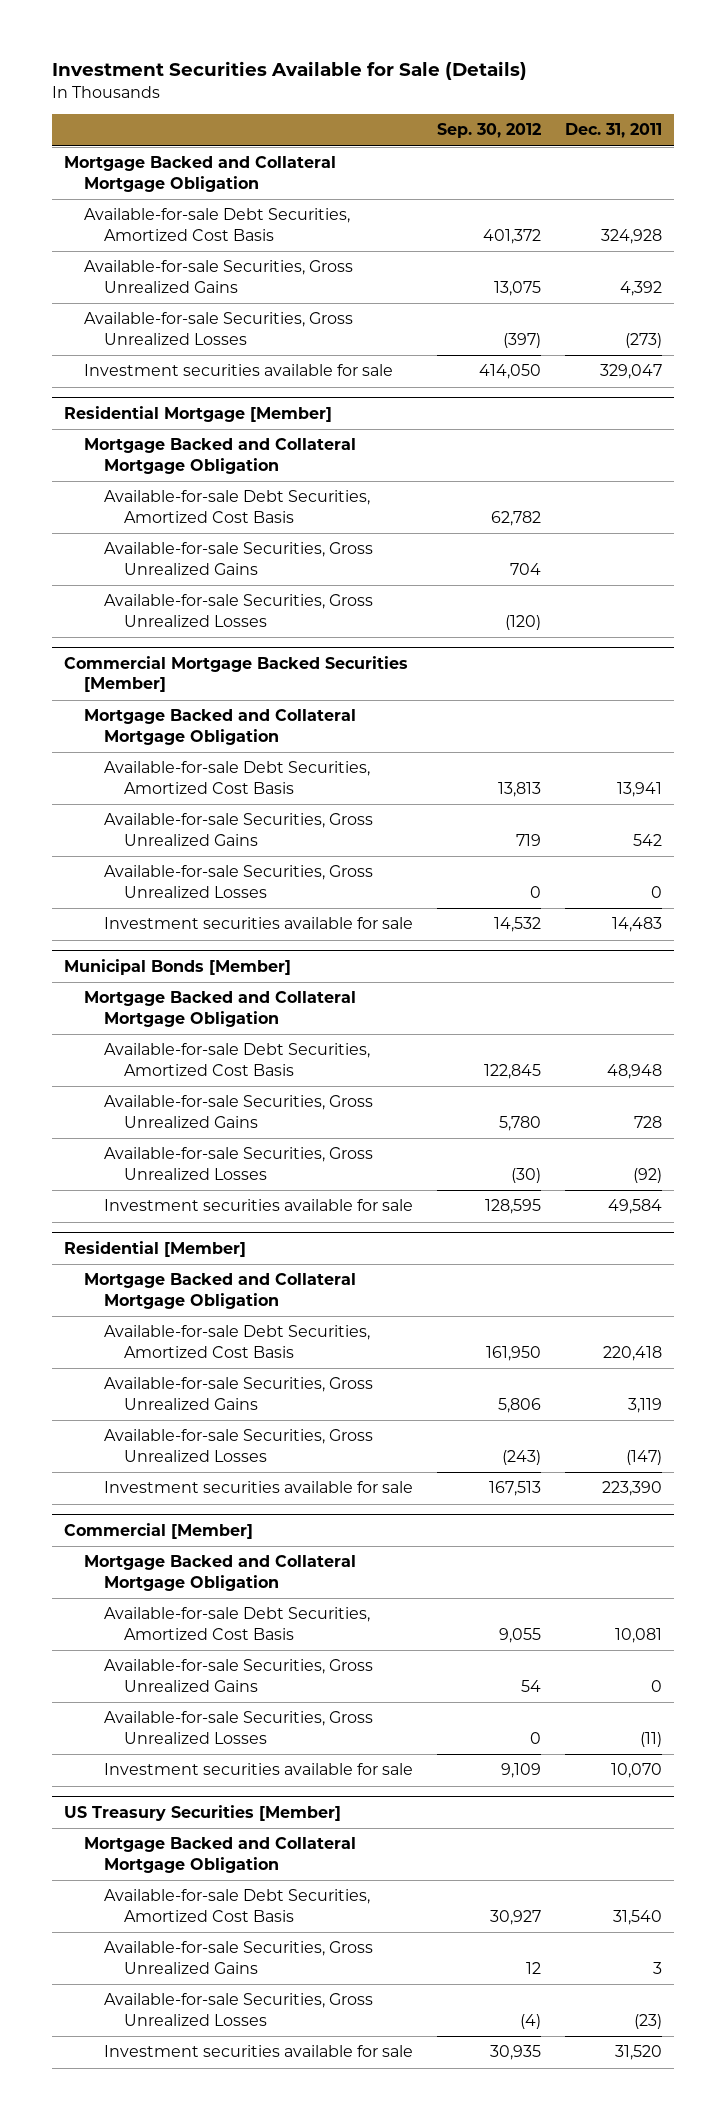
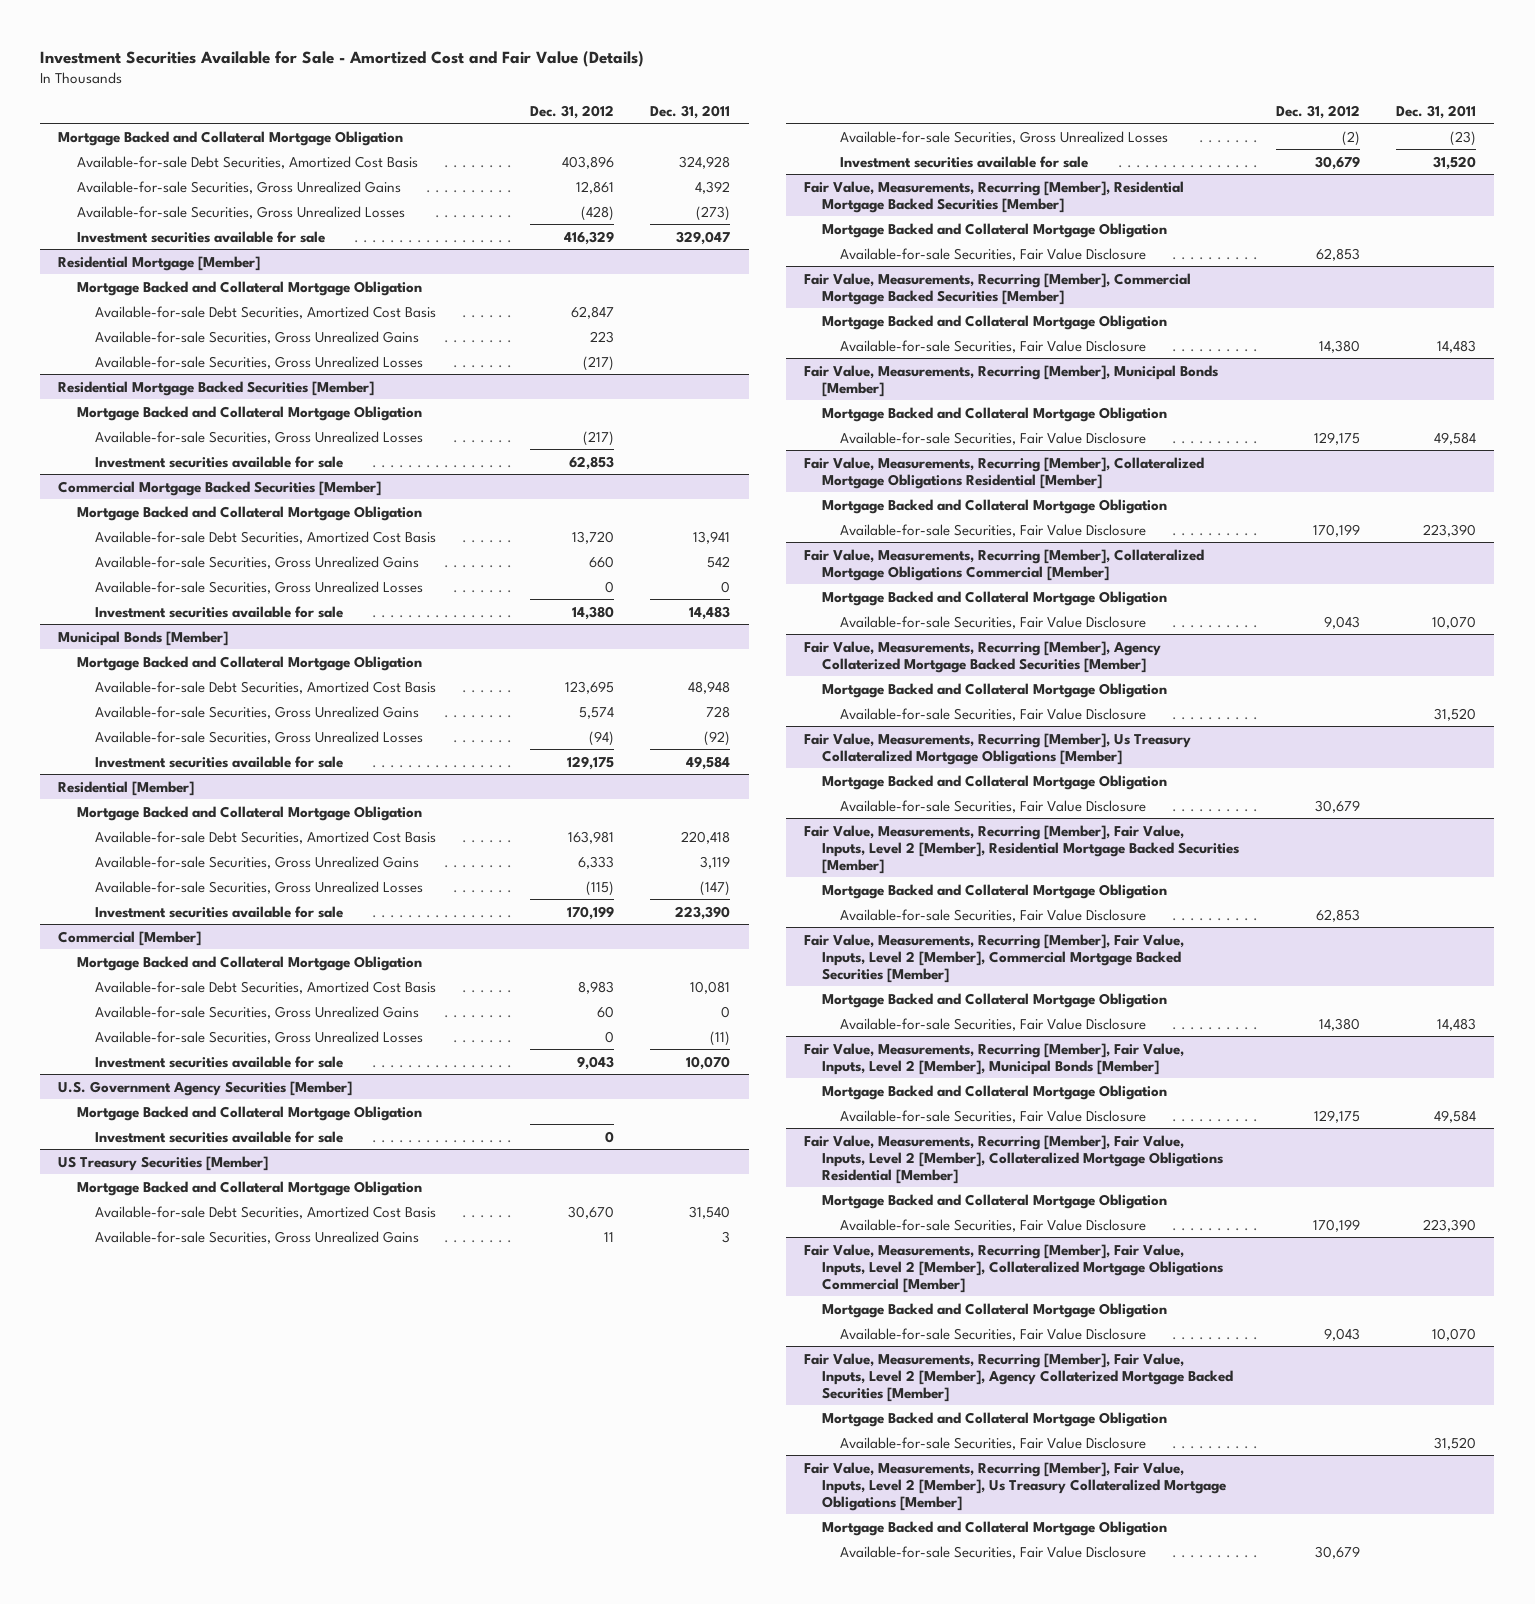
[51,61,527,81] Investment Securities Available for Sale (Details) -> [40,51,645,68] Investment Securities Available for Sale - Amortized Cost and Fair Value (Details)
[436,123,541,139] Sep. 30, 2012 -> none
none -> [530,104,615,119] Dec. 31, 2012
none -> [58,380,375,396] Residential Mortgage Backed Securities [Member]
none -> [76,405,422,421] Mortgage Backed and Collateral Mortgage Obligation
none -> [94,430,423,444] Available-for-sale Securities, Gross Unrealized Losses
none -> [94,455,343,468] Investment securities available for sale
none -> [58,1080,353,1096] U.S. Government Agency Securities [Member]
none -> [76,1105,422,1121] Mortgage Backed and Collateral Mortgage Obligation
none -> [94,1130,343,1143] Investment securities available for sale
none -> [804,180,1185,213] Fair Value, Measurements, Recurring [Member], Residential Mortgage Backed Securities [Member]
none -> [822,222,1168,238] Mortgage Backed and Collateral Mortgage Obligation
none -> [840,247,1147,261] Available-for-sale Securities, Fair Value Disclosure
none -> [804,272,1192,305] Fair Value, Measurements, Recurring [Member], Commercial Mortgage Backed Securities [Member]
none -> [822,314,1168,330] Mortgage Backed and Collateral Mortgage Obligation
none -> [840,339,1147,353] Available-for-sale Securities, Fair Value Disclosure
none -> [804,364,1219,397] Fair Value, Measurements, Recurring [Member], Municipal Bonds [Member]
none -> [822,406,1168,422] Mortgage Backed and Collateral Mortgage Obligation
none -> [840,431,1147,445] Available-for-sale Securities, Fair Value Disclosure
none -> [804,456,1205,489] Fair Value, Measurements, Recurring [Member], Collateralized Mortgage Obligations Residential [Member]
none -> [822,498,1168,514] Mortgage Backed and Collateral Mortgage Obligation
none -> [840,523,1147,537] Available-for-sale Securities, Fair Value Disclosure
none -> [804,548,1205,581] Fair Value, Measurements, Recurring [Member], Collateralized Mortgage Obligations Commercial [Member]
none -> [822,590,1168,606] Mortgage Backed and Collateral Mortgage Obligation
none -> [840,615,1147,629] Available-for-sale Securities, Fair Value Disclosure
none -> [804,640,1162,673] Fair Value, Measurements, Recurring [Member], Agency Collaterized Mortgage Backed Securities [Member]
none -> [822,682,1168,698] Mortgage Backed and Collateral Mortgage Obligation
none -> [840,707,1147,721] Available-for-sale Securities, Fair Value Disclosure
none -> [804,732,1192,765] Fair Value, Measurements, Recurring [Member], Us Treasury Collateralized Mortgage Obligations [Member]
none -> [822,774,1168,790] Mortgage Backed and Collateral Mortgage Obligation
none -> [840,799,1147,813] Available-for-sale Securities, Fair Value Disclosure
none -> [804,824,1240,874] Fair Value, Measurements, Recurring [Member], Fair Value, Inputs, Level 2 [Member], Residential Mortgage Backed Securities [Member]
none -> [822,883,1168,899] Mortgage Backed and Collateral Mortgage Obligation
none -> [840,908,1147,922] Available-for-sale Securities, Fair Value Disclosure
none -> [804,933,1185,983] Fair Value, Measurements, Recurring [Member], Fair Value, Inputs, Level 2 [Member], Commercial Mortgage Backed Securities [Member]
none -> [822,992,1168,1008] Mortgage Backed and Collateral Mortgage Obligation
none -> [840,1017,1147,1031] Available-for-sale Securities, Fair Value Disclosure
none -> [804,1042,1185,1075] Fair Value, Measurements, Recurring [Member], Fair Value, Inputs, Level 2 [Member], Municipal Bonds [Member]
none -> [822,1084,1168,1100] Mortgage Backed and Collateral Mortgage Obligation
none -> [840,1109,1147,1123] Available-for-sale Securities, Fair Value Disclosure
none -> [804,1134,1224,1184] Fair Value, Measurements, Recurring [Member], Fair Value, Inputs, Level 2 [Member], Collateralized Mortgage Obligations Residential [Member]
none -> [822,1193,1168,1209] Mortgage Backed and Collateral Mortgage Obligation
none -> [840,1218,1147,1232] Available-for-sale Securities, Fair Value Disclosure
none -> [804,1243,1224,1293] Fair Value, Measurements, Recurring [Member], Fair Value, Inputs, Level 2 [Member], Collateralized Mortgage Obligations Commercial [Member]
none -> [822,1302,1168,1318] Mortgage Backed and Collateral Mortgage Obligation
none -> [840,1327,1147,1341] Available-for-sale Securities, Fair Value Disclosure
none -> [804,1352,1234,1402] Fair Value, Measurements, Recurring [Member], Fair Value, Inputs, Level 2 [Member], Agency Collaterized Mortgage Backed Securities [Member]
none -> [822,1411,1168,1427] Mortgage Backed and Collateral Mortgage Obligation
none -> [840,1436,1147,1450] Available-for-sale Securities, Fair Value Disclosure
none -> [804,1461,1227,1511] Fair Value, Measurements, Recurring [Member], Fair Value, Inputs, Level 2 [Member], Us Treasury Collateralized Mortgage Obligations [Member]
none -> [822,1520,1168,1536] Mortgage Backed and Collateral Mortgage Obligation
none -> [840,1545,1147,1559] Available-for-sale Securities, Fair Value Disclosure

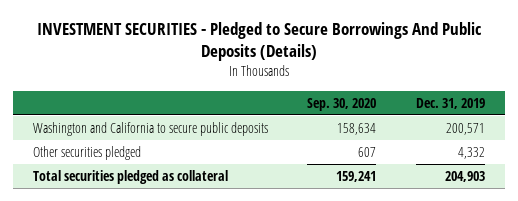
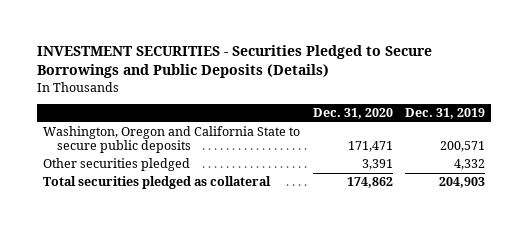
[36,22,482,62] INVESTMENT SECURITIES - Pledged to Secure Borrowings And Public Deposits (Details) -> [37,45,433,79] INVESTMENT SECURITIES - Securities Pledged to Secure Borrowings and Public Deposits (Details)
[307,97,377,111] Sep. 30, 2020 -> none
none -> [312,108,393,120] Dec. 31, 2020
[32,122,268,137] Washington and California to secure public deposits -> [43,126,301,154] Washington, Oregon and California State to secure public deposits

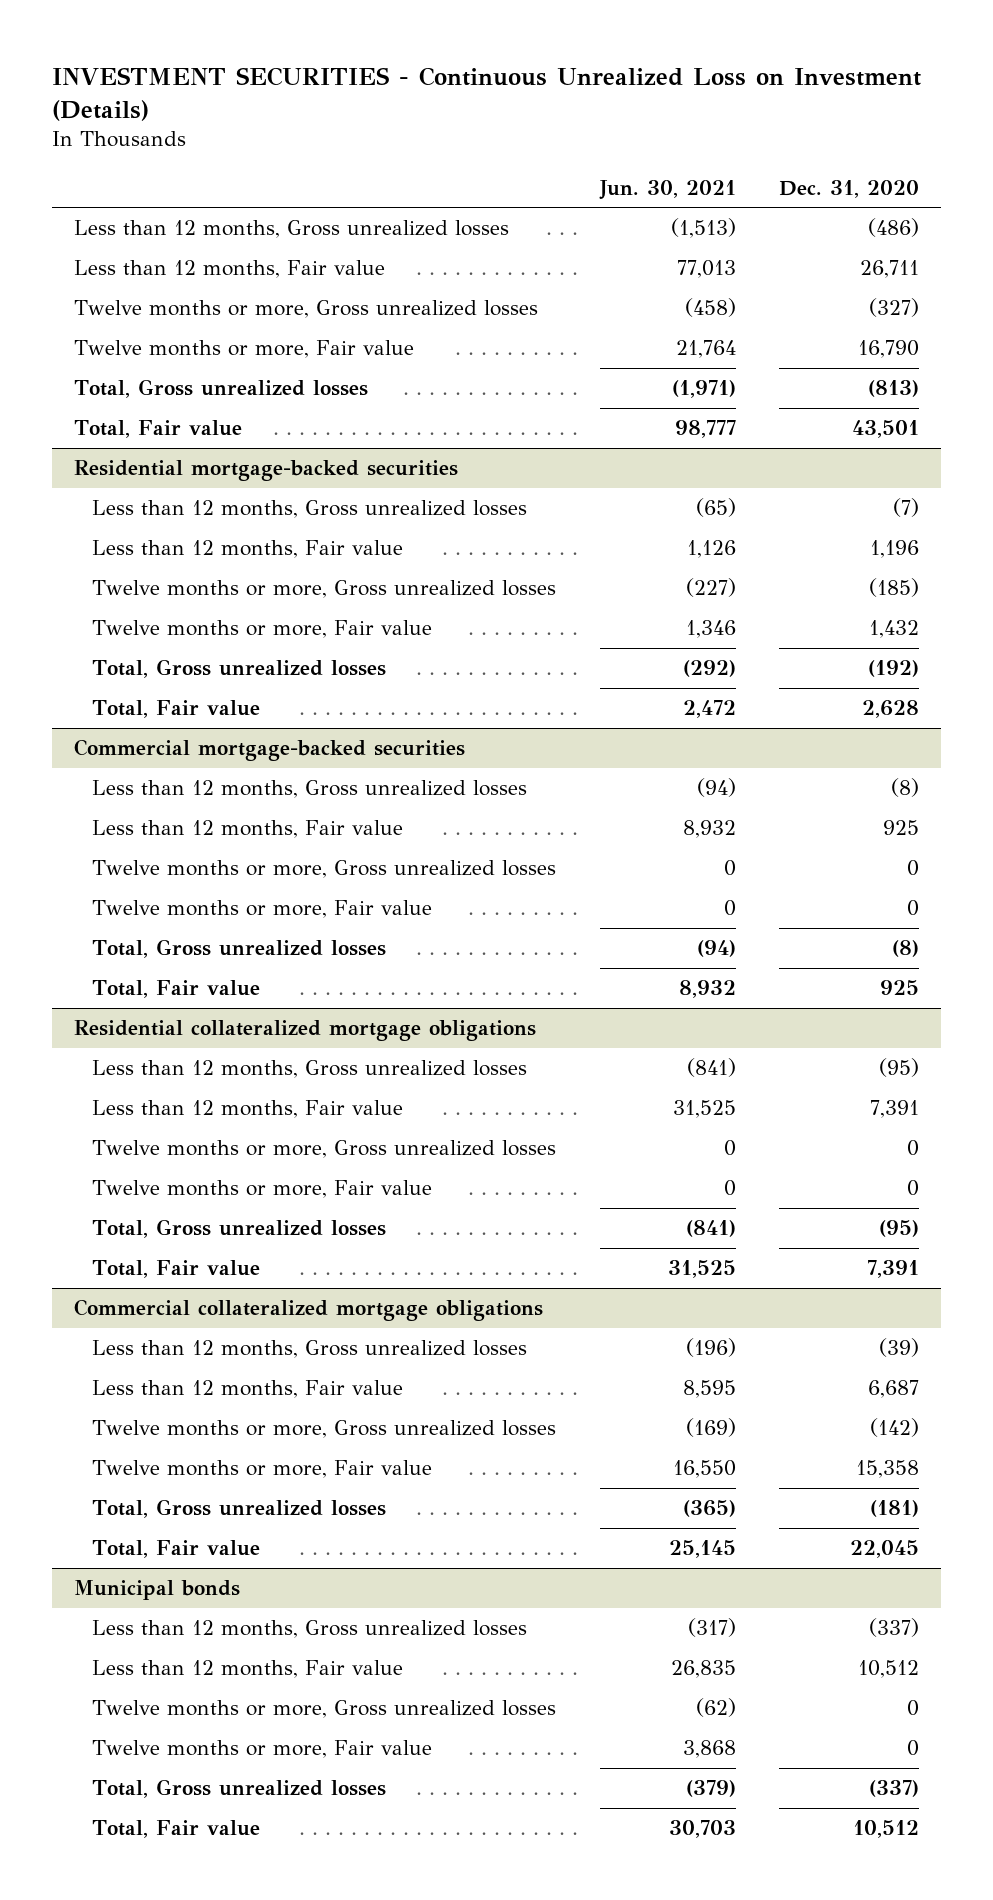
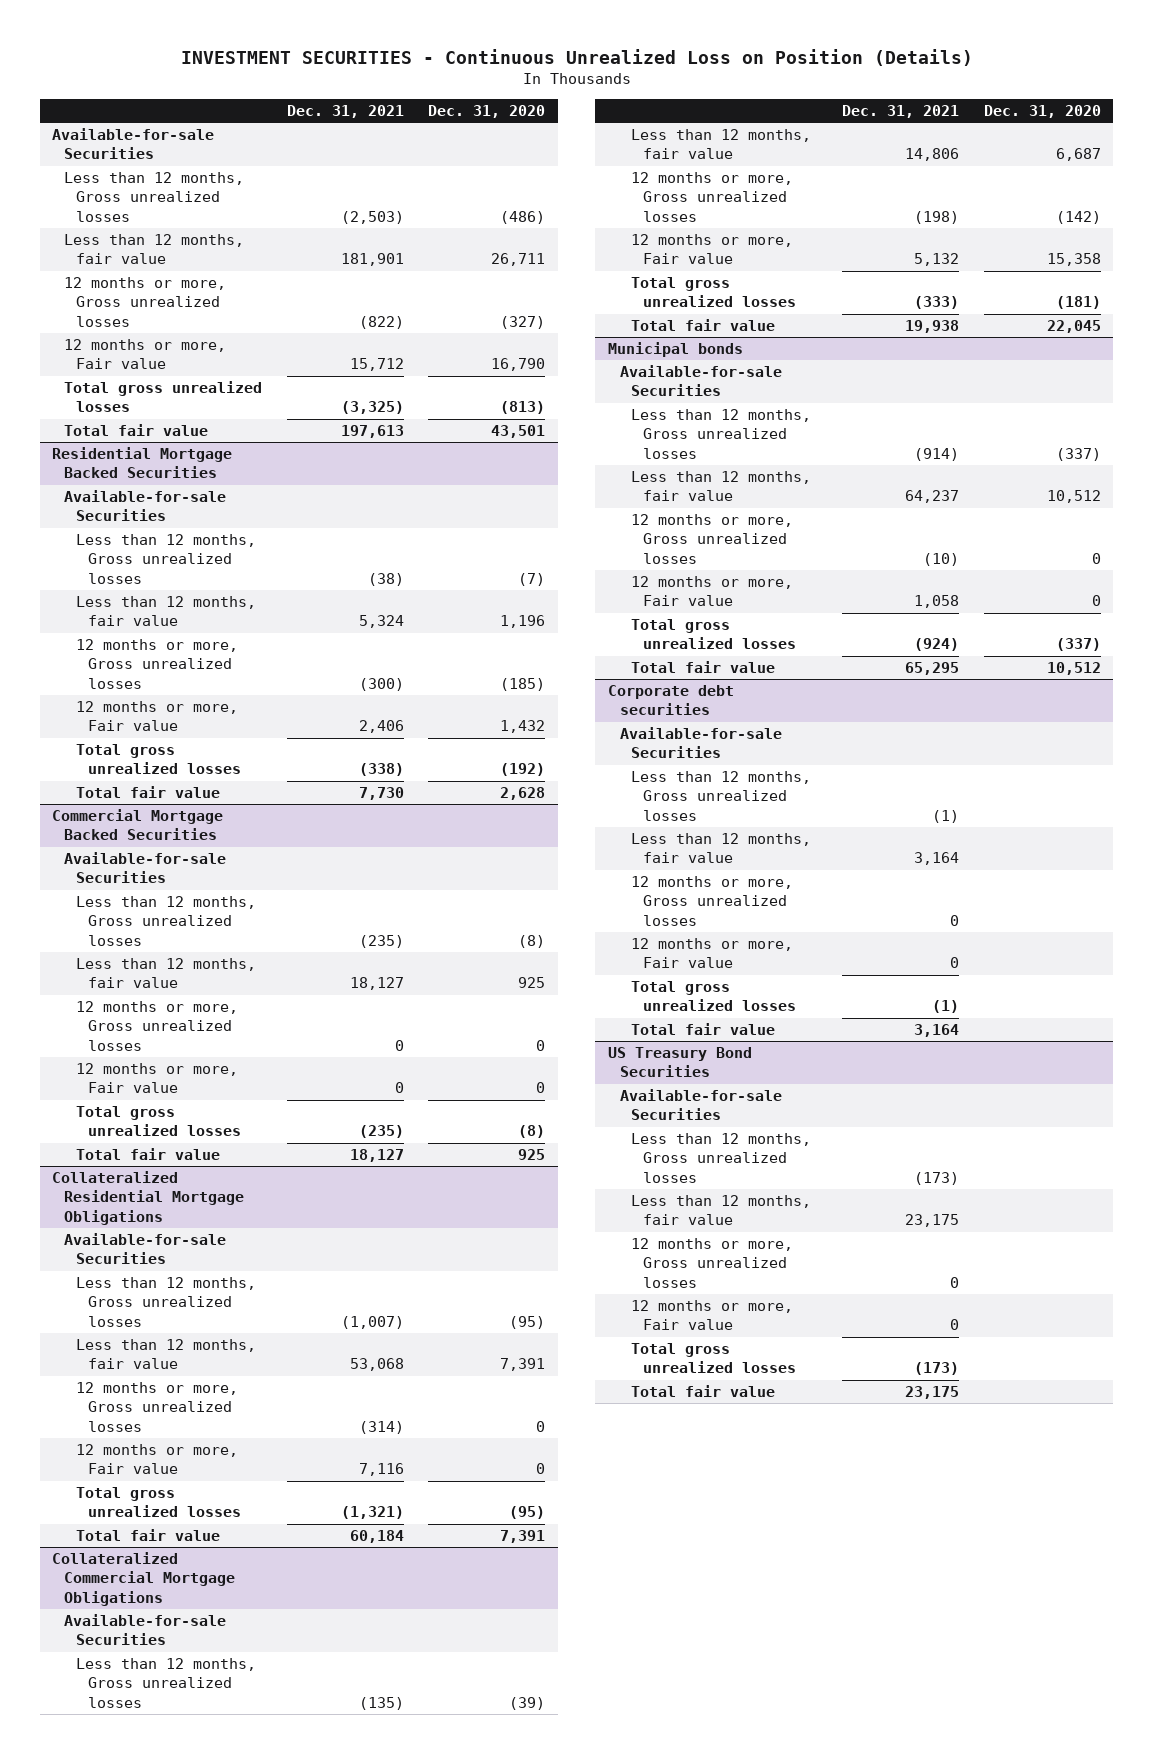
[52,67,922,121] INVESTMENT SECURITIES - Continuous Unrealized Loss on Investment (Details) -> [180,48,973,66] INVESTMENT SECURITIES - Continuous Unrealized Loss on Position (Details)
[598,179,736,200] Jun. 30, 2021 -> none
none -> [286,105,404,119] Dec. 31, 2021
none -> [52,128,215,160] Available-for-sale Securities
[73,260,385,279] Less than 12 months, Fair value -> [64,234,245,265] Less than 12 months, fair value
[73,300,538,319] Twelve months or more, Gross unrealized losses -> [64,277,227,327] 12 months or more, Gross unrealized losses
[73,340,414,359] Twelve months or more, Fair value -> [64,339,227,370] 12 months or more, Fair value
[73,379,368,399] Total, Gross unrealized losses -> [64,381,263,413] Total gross unrealized losses
[73,420,242,439] Total, Fair value -> [64,424,209,437] Total fair value
[73,460,458,482] Residential mortgage-backed securities -> [52,447,233,479] Residential Mortgage Backed Securities
none -> [64,490,227,522] Available-for-sale Securities
[92,540,404,559] Less than 12 months, Fair value -> [76,596,257,627] Less than 12 months, fair value
[92,580,557,599] Twelve months or more, Gross unrealized losses -> [76,639,239,689] 12 months or more, Gross unrealized losses
[92,620,433,639] Twelve months or more, Fair value -> [76,701,239,732] 12 months or more, Fair value
[92,659,387,679] Total, Gross unrealized losses -> [76,744,242,775] Total gross unrealized losses
[92,700,261,719] Total, Fair value -> [76,786,221,799] Total fair value
[73,739,465,762] Commercial mortgage-backed securities -> [52,809,224,841] Commercial Mortgage Backed Securities
none -> [64,852,227,884] Available-for-sale Securities
[92,820,404,839] Less than 12 months, Fair value -> [76,958,257,989] Less than 12 months, fair value
[92,860,557,879] Twelve months or more, Gross unrealized losses -> [76,1001,239,1051] 12 months or more, Gross unrealized losses
[92,900,433,919] Twelve months or more, Fair value -> [76,1063,239,1094] 12 months or more, Fair value
[92,939,387,959] Total, Gross unrealized losses -> [76,1106,242,1137] Total gross unrealized losses
[92,980,261,999] Total, Fair value -> [76,1148,221,1161] Total fair value
[73,1020,536,1042] Residential collateralized mortgage obligations -> [52,1171,245,1225] Collateralized Residential Mortgage Obligations
none -> [64,1233,227,1265] Available-for-sale Securities
[92,1100,404,1119] Less than 12 months, Fair value -> [76,1339,257,1370] Less than 12 months, fair value
[92,1140,557,1159] Twelve months or more, Gross unrealized losses -> [76,1382,239,1432] 12 months or more, Gross unrealized losses
[92,1180,433,1199] Twelve months or more, Fair value -> [76,1444,239,1475] 12 months or more, Fair value
[92,1219,387,1239] Total, Gross unrealized losses -> [76,1487,242,1518] Total gross unrealized losses
[92,1260,261,1279] Total, Fair value -> [76,1529,221,1542] Total fair value
[73,1299,543,1322] Commercial collateralized mortgage obligations -> [52,1552,236,1606] Collateralized Commercial Mortgage Obligations
none -> [64,1614,227,1646] Available-for-sale Securities
[92,1380,404,1399] Less than 12 months, Fair value -> [631,129,812,160] Less than 12 months, fair value
[92,1420,557,1439] Twelve months or more, Gross unrealized losses -> [631,172,794,222] 12 months or more, Gross unrealized losses
[92,1460,433,1479] Twelve months or more, Fair value -> [631,234,794,265] 12 months or more, Fair value
[92,1499,387,1519] Total, Gross unrealized losses -> [631,277,797,308] Total gross unrealized losses
[92,1540,261,1559] Total, Fair value -> [631,319,776,332] Total fair value
none -> [619,365,782,397] Available-for-sale Securities
[92,1660,404,1679] Less than 12 months, Fair value -> [631,471,812,502] Less than 12 months, fair value
[92,1700,557,1719] Twelve months or more, Gross unrealized losses -> [631,514,794,564] 12 months or more, Gross unrealized losses
[92,1740,433,1759] Twelve months or more, Fair value -> [631,576,794,607] 12 months or more, Fair value
[92,1779,387,1799] Total, Gross unrealized losses -> [631,619,797,650] Total gross unrealized losses
[92,1820,261,1839] Total, Fair value -> [631,661,776,674] Total fair value
none -> [607,685,734,716] Corporate debt securities
none -> [619,727,782,759] Available-for-sale Securities
none -> [631,771,812,821] Less than 12 months, Gross unrealized losses
none -> [631,833,812,864] Less than 12 months, fair value
none -> [631,876,794,926] 12 months or more, Gross unrealized losses
none -> [631,938,794,969] 12 months or more, Fair value
none -> [631,981,797,1012] Total gross unrealized losses
none -> [631,1023,776,1036] Total fair value
none -> [607,1047,752,1078] US Treasury Bond Securities
none -> [619,1089,782,1121] Available-for-sale Securities
none -> [631,1133,812,1183] Less than 12 months, Gross unrealized losses
none -> [631,1195,812,1226] Less than 12 months, fair value
none -> [631,1238,794,1288] 12 months or more, Gross unrealized losses
none -> [631,1300,794,1331] 12 months or more, Fair value
none -> [631,1343,797,1374] Total gross unrealized losses
none -> [631,1385,776,1398] Total fair value

